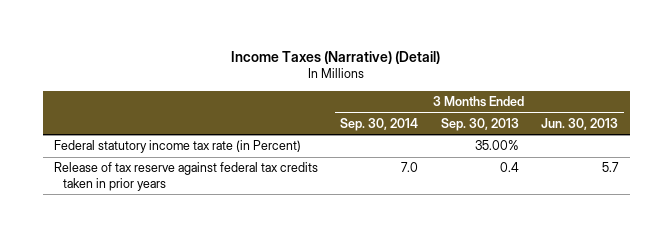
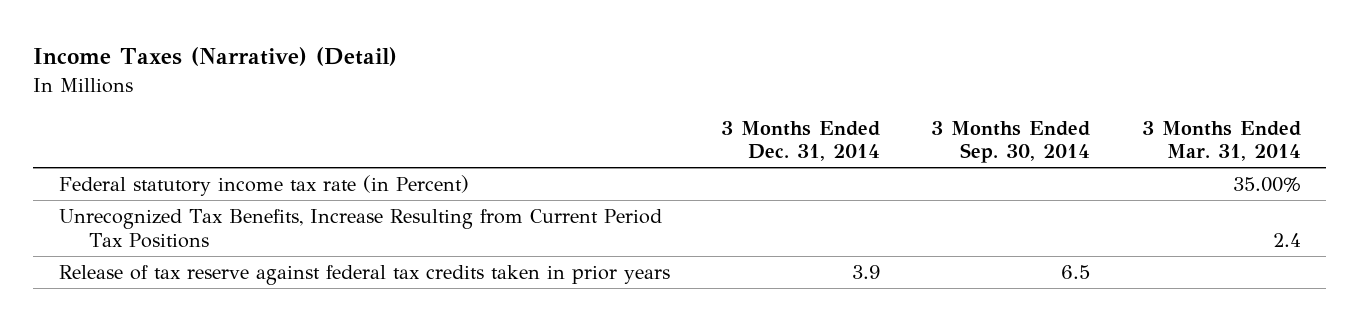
[440,117,519,131] Sep. 30, 2013 -> none
[541,117,619,130] Jun. 30, 2013 -> none
none -> [721,120,881,162] 3 Months Ended Dec. 31, 2014
none -> [1141,120,1301,162] 3 Months Ended Mar. 31, 2014
none -> [58,209,662,248] Unrecognized Tax Benefits, Increase Resulting from Current Period Tax Positions
[401,162,419,173] 7.0 -> [1061,265,1091,280] 6.5

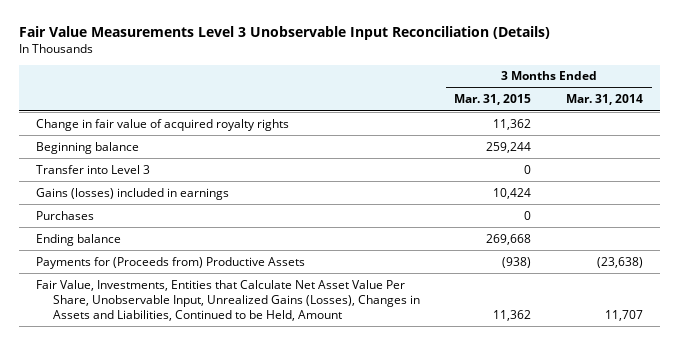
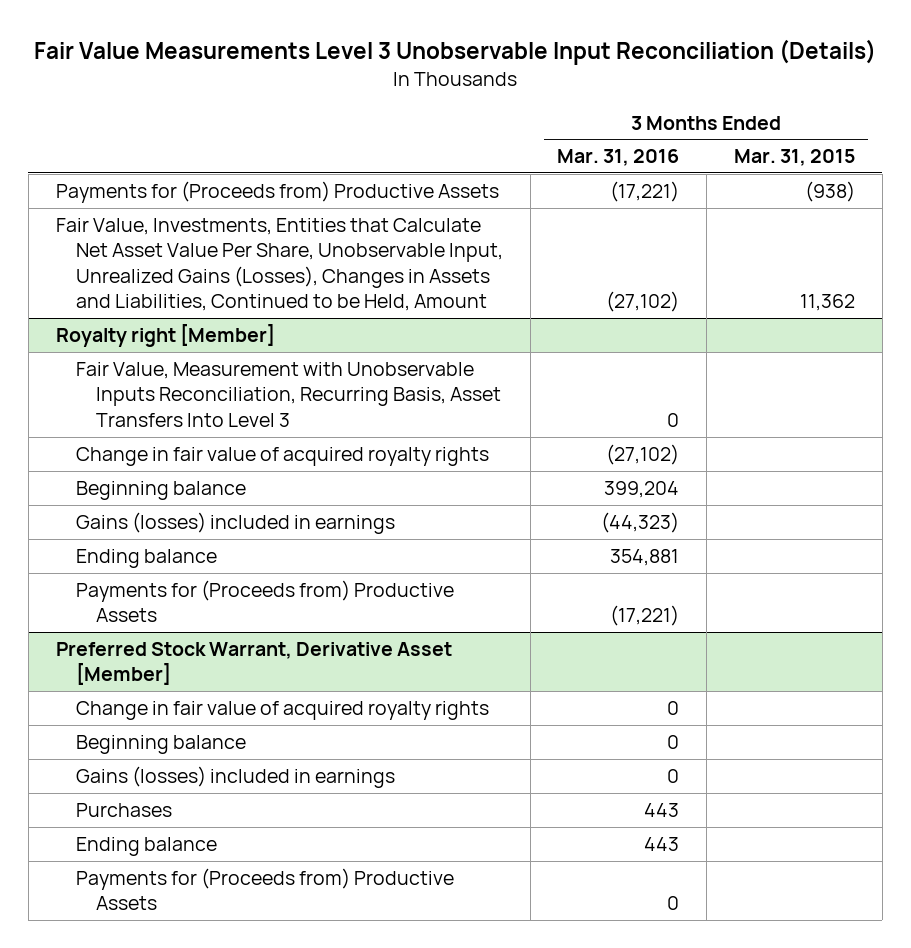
[566,94,644,106] Mar. 31, 2014 -> none
none -> [557,149,680,167] Mar. 31, 2016
[36,118,290,131] Change in fair value of acquired royalty rights -> none
[36,141,140,154] Beginning balance -> none
[36,164,151,174] Transfer into Level 3 -> none
[36,187,230,200] Gains (losses) included in earnings -> none
[36,210,95,220] Purchases -> none
[36,233,122,246] Ending balance -> none
none -> [55,324,275,348] Royalty right [Member]
none -> [75,362,502,427] Fair Value, Measurement with Unobservable Inputs Reconciliation, Recurring Basis, Asset Transfers Into Level 3
none -> [75,447,489,467] Change in fair value of acquired royalty rights
none -> [75,481,246,501] Beginning balance
none -> [75,512,395,535] Gains (losses) included in earnings
none -> [75,549,217,569] Ending balance
none -> [75,580,454,623] Payments for (Proceeds from) Productive Assets
none -> [55,642,452,686] Preferred Stock Warrant, Derivative Asset [Member]
none -> [75,701,489,721] Change in fair value of acquired royalty rights
none -> [75,735,246,755] Beginning balance
none -> [75,766,395,789] Gains (losses) included in earnings
none -> [75,803,172,818] Purchases
none -> [75,837,217,857] Ending balance
none -> [75,868,454,911] Payments for (Proceeds from) Productive Assets

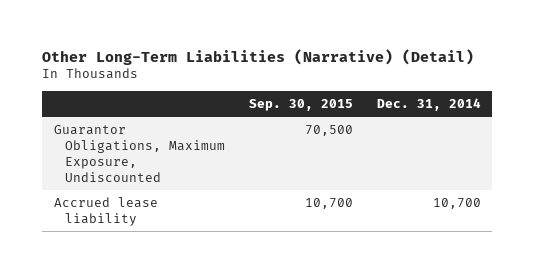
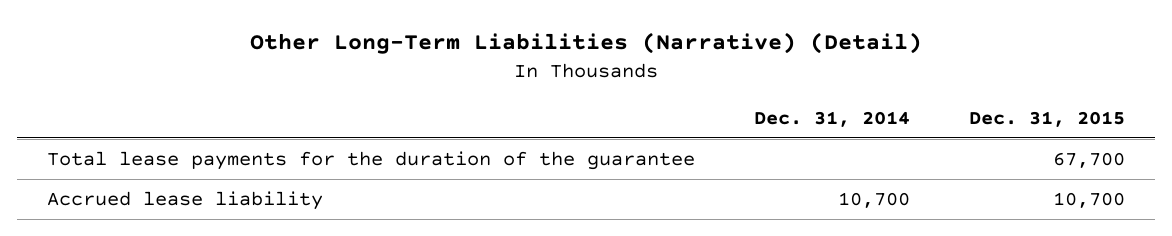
[249,99,354,112] Sep. 30, 2015 -> none
none -> [969,110,1126,127] Dec. 31, 2015
[53,125,226,182] Guarantor Obligations, Maximum Exposure, Undiscounted -> [46,151,695,171] Total lease payments for the duration of the guarantee

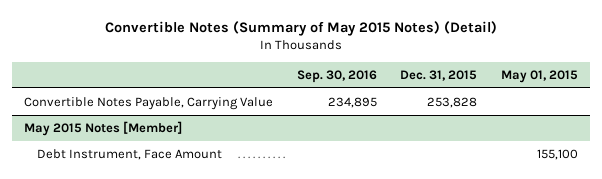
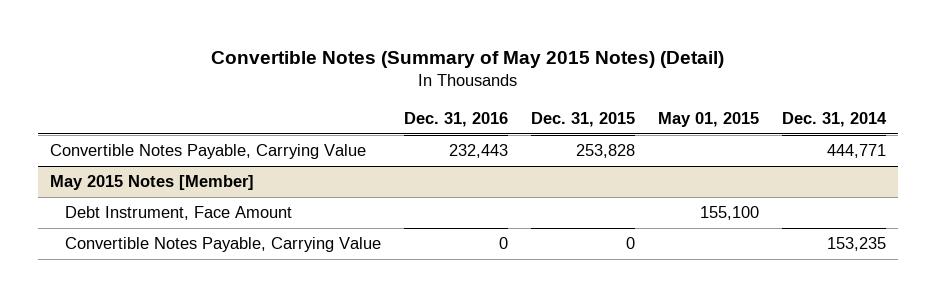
[296,69,377,83] Sep. 30, 2016 -> none
none -> [403,111,508,127] Dec. 31, 2016
none -> [782,111,888,127] Dec. 31, 2014
none -> [64,237,381,253] Convertible Notes Payable, Carrying Value

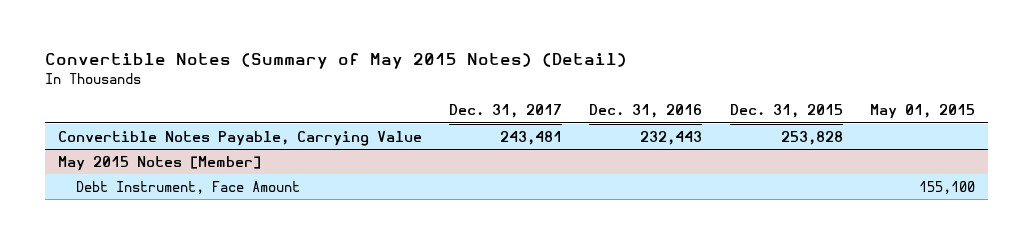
[782,111,888,127] Dec. 31, 2014 -> none
none -> [449,104,563,119] Dec. 31, 2017
[64,237,381,253] Convertible Notes Payable, Carrying Value -> none

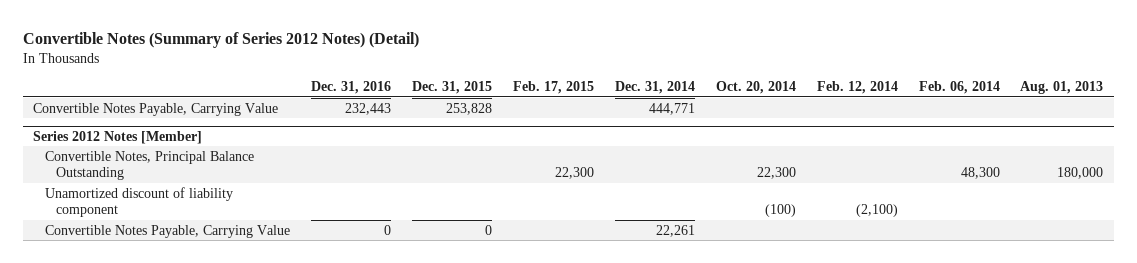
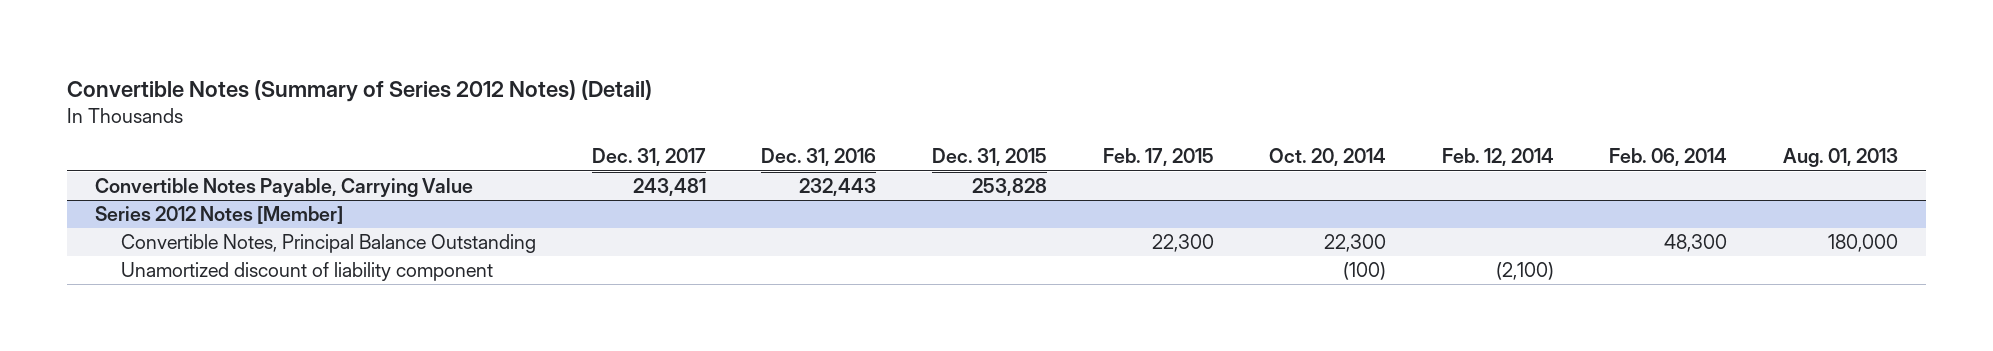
[614,81,695,95] Dec. 31, 2014 -> none
none -> [591,148,706,167] Dec. 31, 2017
[44,224,290,238] Convertible Notes Payable, Carrying Value -> none

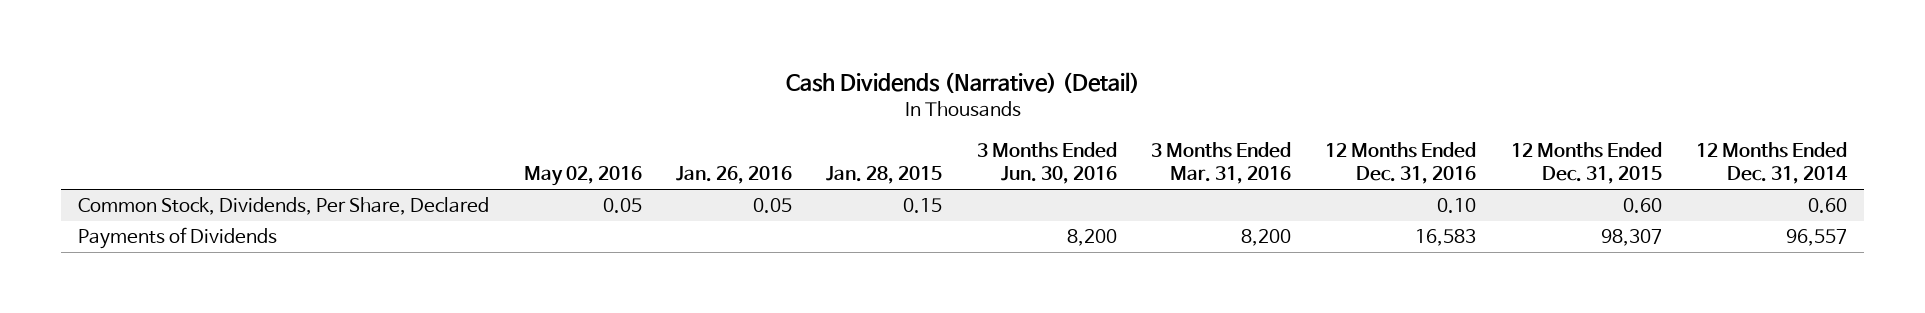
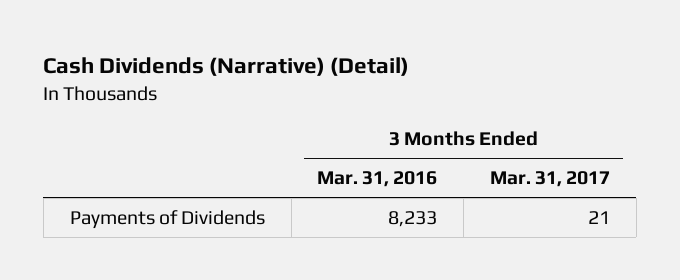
[523,166,642,187] May 02, 2016 -> none
[675,166,792,185] Jan. 26, 2016 -> none
[826,166,943,185] Jan. 28, 2015 -> none
[976,141,1117,185] 3 Months Ended Jun. 30, 2016 -> none
[1325,141,1477,185] 12 Months Ended Dec. 31, 2016 -> none
[1510,141,1662,185] 12 Months Ended Dec. 31, 2015 -> none
[1695,141,1848,185] 12 Months Ended Dec. 31, 2014 -> none
none -> [490,170,611,187] Mar. 31, 2017
[78,197,490,216] Common Stock, Dividends, Per Share, Declared -> none
[1240,229,1291,247] 8,200 -> [388,210,438,227] 8,233

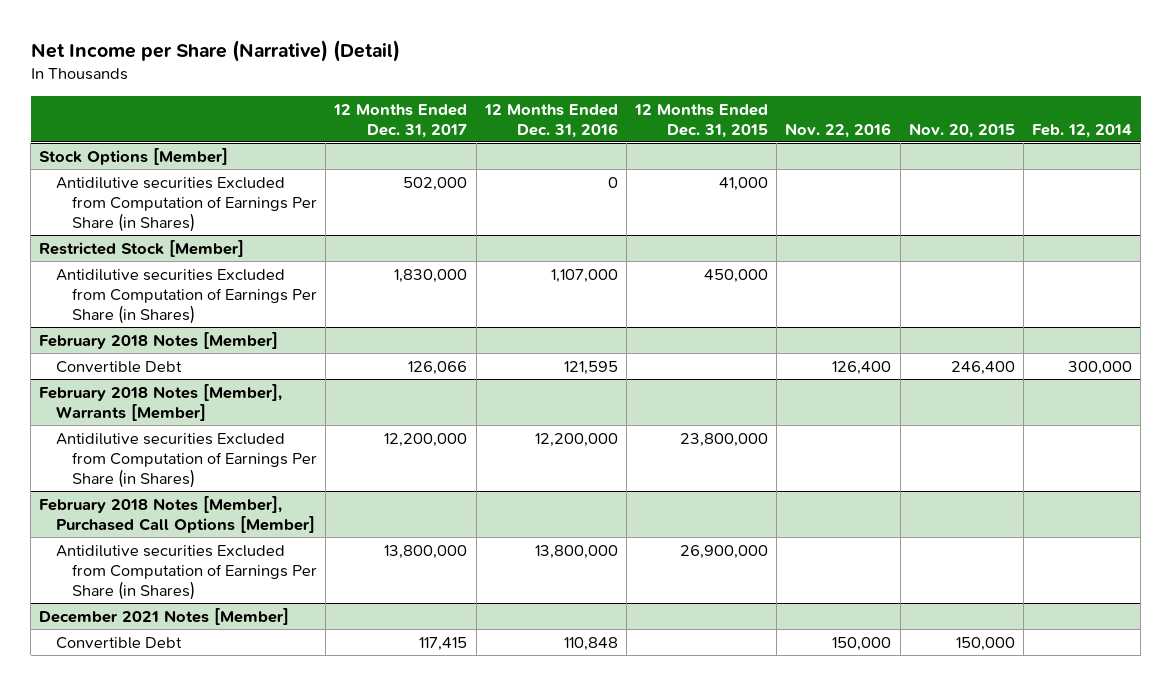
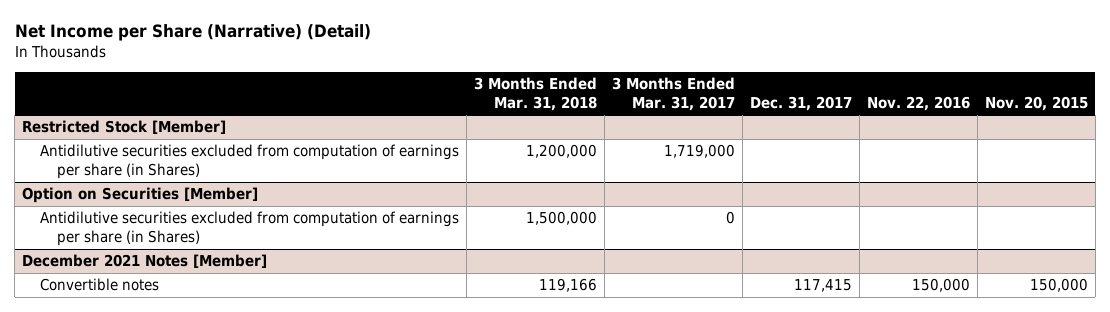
[333,103,468,138] 12 Months Ended Dec. 31, 2017 -> none
[483,103,618,138] 12 Months Ended Dec. 31, 2016 -> none
[634,103,769,138] 12 Months Ended Dec. 31, 2015 -> none
[1032,123,1133,138] Feb. 12, 2014 -> none
none -> [473,77,597,111] 3 Months Ended Mar. 31, 2018
none -> [611,77,735,111] 3 Months Ended Mar. 31, 2017
none -> [749,95,852,111] Dec. 31, 2017
[39,147,229,165] Stock Options [Member] -> none
[55,176,318,232] Antidilutive securities Excluded from Computation of Earnings Per Share (in Shares) -> none
[39,331,279,349] February 2018 Notes [Member] -> none
[55,360,182,373] Convertible Debt -> none
[39,383,283,421] February 2018 Notes [Member], Warrants [Member] -> none
[55,432,318,488] Antidilutive securities Excluded from Computation of Earnings Per Share (in Shares) -> none
[39,495,315,533] February 2018 Notes [Member], Purchased Call Options [Member] -> none
[55,544,318,600] Antidilutive securities Excluded from Computation of Earnings Per Share (in Shares) -> none
[55,268,318,324] Antidilutive securities Excluded from Computation of Earnings Per Share (in Shares) -> [39,144,459,179] Antidilutive securities excluded from computation of earnings per share (in Shares)
none -> [22,187,259,204] Option on Securities [Member]
none -> [39,211,459,246] Antidilutive securities excluded from computation of earnings per share (in Shares)
[55,636,182,649] Convertible Debt -> [39,278,159,292] Convertible notes

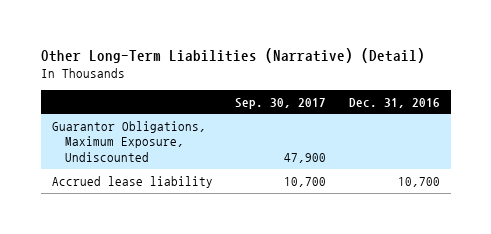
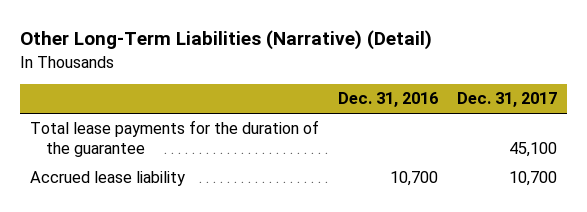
[235,97,327,109] Sep. 30, 2017 -> none
none -> [457,92,558,108] Dec. 31, 2017
[51,120,206,163] Guarantor Obligations, Maximum Exposure, Undiscounted -> [29,120,319,158] Total lease payments for the duration of the guarantee

